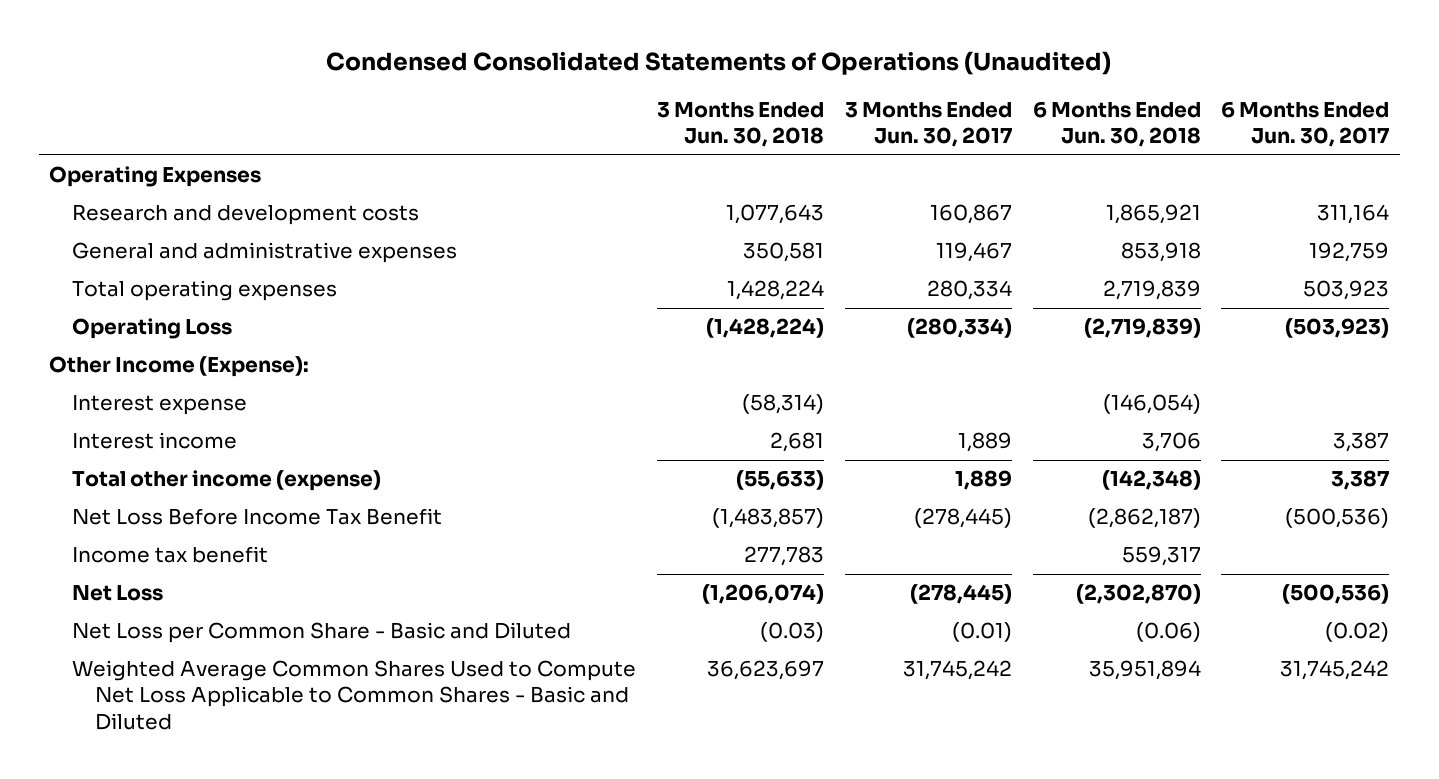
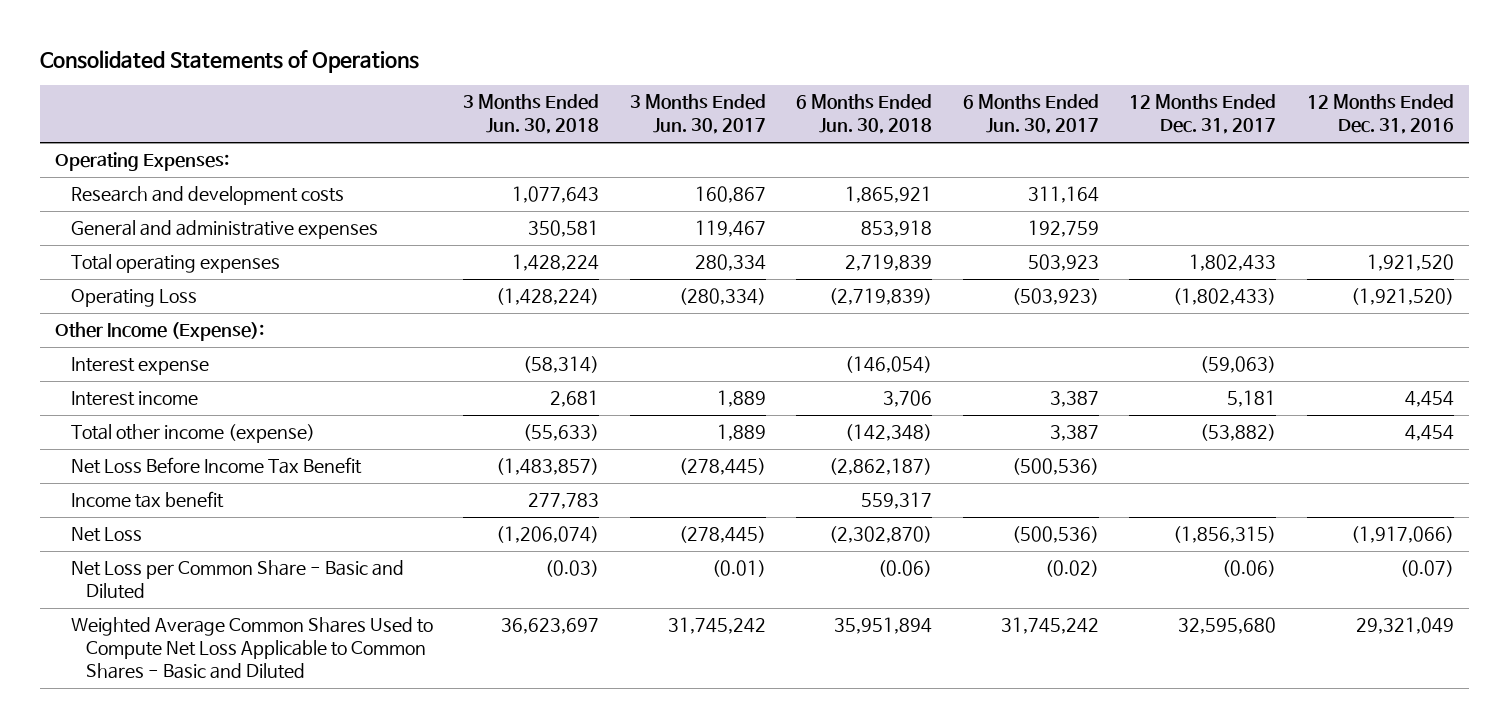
[326,51,1112,76] Condensed Consolidated Statements of Operations (Unaudited) -> [40,50,420,74] Consolidated Statements of Operations
none -> [1129,94,1277,135] 12 Months Ended Dec. 31, 2017
none -> [1306,94,1454,135] 12 Months Ended Dec. 31, 2016
[49,166,262,188] Operating Expenses -> [55,152,230,172] Operating Expenses:

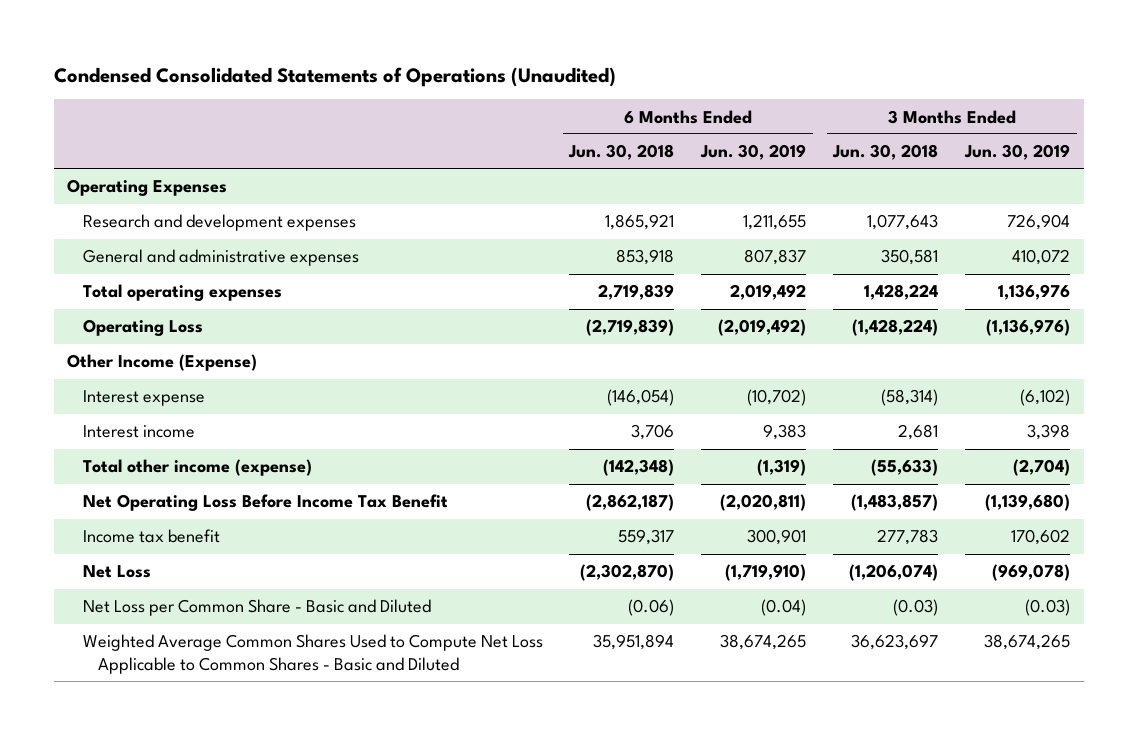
[40,50,420,74] Consolidated Statements of Operations -> [53,66,616,87] Condensed Consolidated Statements of Operations (Unaudited)
[629,94,766,135] 3 Months Ended Jun. 30, 2017 -> none
[962,94,1099,135] 6 Months Ended Jun. 30, 2017 -> none
[1129,94,1277,135] 12 Months Ended Dec. 31, 2017 -> none
[1306,94,1454,135] 12 Months Ended Dec. 31, 2016 -> none
none -> [700,144,807,161] Jun. 30, 2019
none -> [964,144,1071,161] Jun. 30, 2019
[55,152,230,172] Operating Expenses: -> [67,179,228,197] Operating Expenses
[70,186,344,206] Research and development costs -> [82,214,356,232] Research and development expenses
[55,322,265,342] Other Income (Expense): -> [67,354,258,372] Other Income (Expense)
[70,457,362,475] Net Loss Before Income Tax Benefit -> [82,494,448,512] Net Operating Loss Before Income Tax Benefit

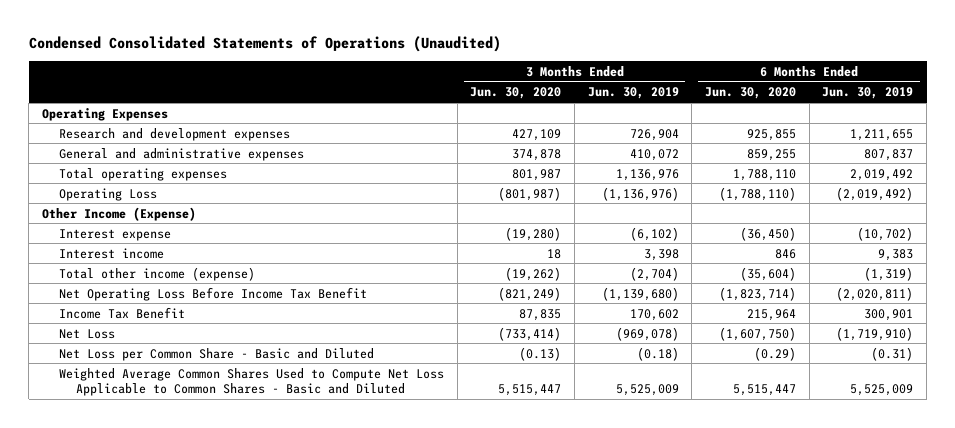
[568,144,675,161] Jun. 30, 2018 -> none
[832,144,939,161] Jun. 30, 2018 -> none
none -> [470,87,562,100] Jun. 30, 2020
none -> [705,87,797,100] Jun. 30, 2020
[82,529,220,544] Income tax benefit -> [59,306,186,319] Income Tax Benefit
[761,599,807,617] (0.04) -> [871,346,914,361] (0.31)
[1025,599,1071,617] (0.03) -> [636,346,679,361] (0.18)
[720,634,807,651] 38,674,265 -> [850,384,914,397] 5,525,009
[984,634,1071,651] 38,674,265 -> [615,384,679,397] 5,525,009

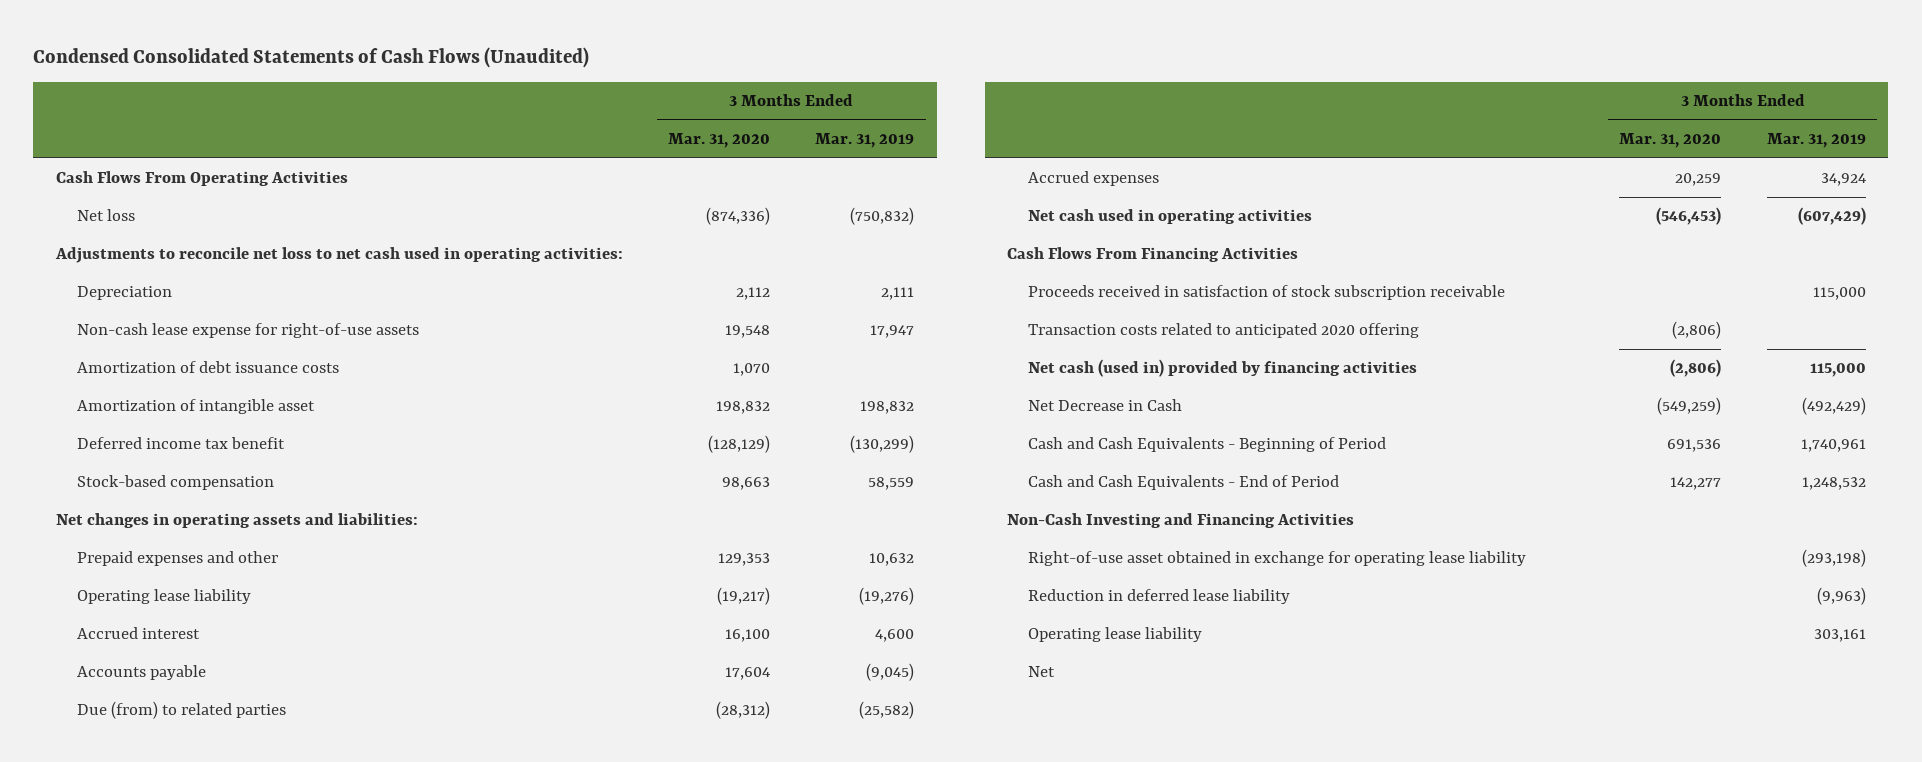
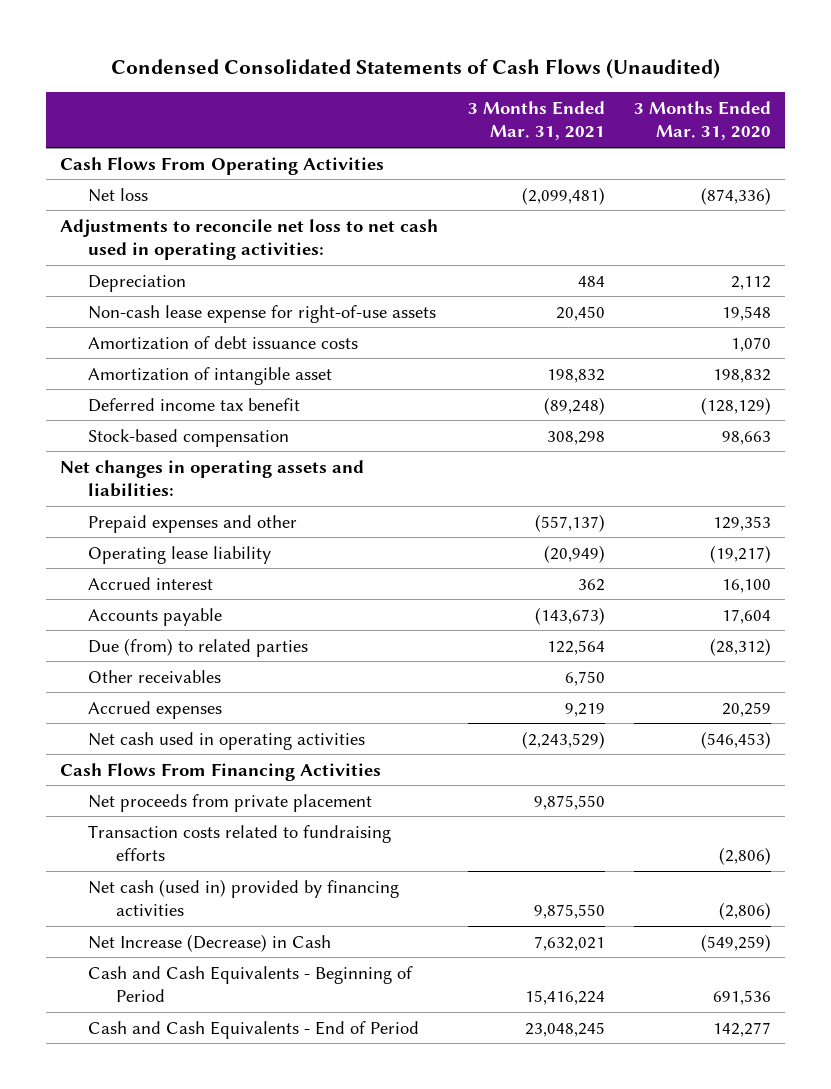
[815,133,915,149] Mar. 31, 2019 -> none
none -> [467,100,605,141] 3 Months Ended Mar. 31, 2021
none -> [88,669,222,683] Other receivables
[1028,285,1506,301] Proceeds received in satisfaction of stock subscription receivable -> none
none -> [88,793,373,812] Net proceeds from private placement
[1028,323,1420,339] Transaction costs related to anticipated 2020 offering -> [88,824,392,862] Transaction costs related to fundraising efforts
[1028,399,1183,412] Net Decrease in Cash -> [88,933,332,952] Net Increase (Decrease) in Cash
[1007,513,1355,529] Non-Cash Investing and Financing Activities -> none
[1028,551,1527,567] Right-of-use asset obtained in exchange for operating lease liability -> none
[1028,589,1291,605] Reduction in deferred lease liability -> none
[1028,627,1203,643] Operating lease liability -> none
[1028,666,1056,678] Net -> none

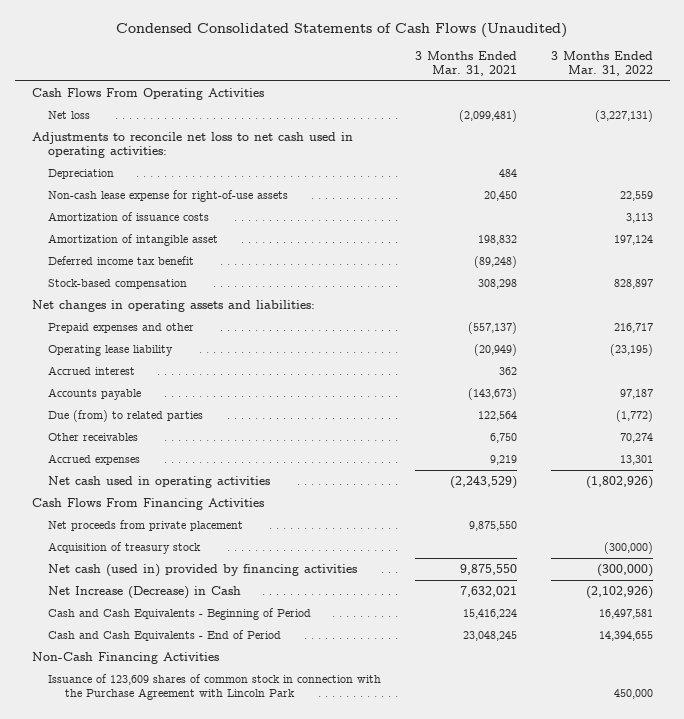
[633,100,771,141] 3 Months Ended Mar. 31, 2020 -> none
none -> [550,50,653,76] 3 Months Ended Mar. 31, 2022
[88,335,359,350] Amortization of debt issuance costs -> [48,212,210,222] Amortization of issuance costs
[88,824,392,862] Transaction costs related to fundraising efforts -> none
none -> [48,542,202,555] Acquisition of treasury stock
none -> [31,652,219,665] Non-Cash Financing Activities
none -> [48,674,382,700] Issuance of 123,609 shares of common stock in connection with the Purchase Agreement with Lincoln Park

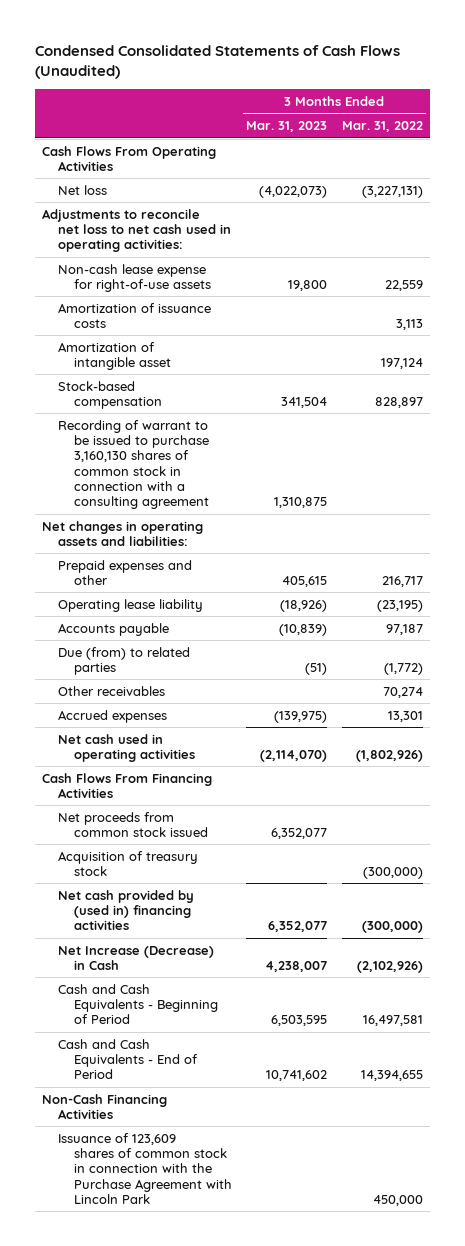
[414,50,517,76] 3 Months Ended Mar. 31, 2021 -> none
none -> [246,121,328,133] Mar. 31, 2023
[48,169,115,180] Depreciation -> none
[48,256,195,266] Deferred income tax benefit -> none
none -> [58,419,209,510] Recording of warrant to be issued to purchase 3,160,130 shares of common stock in connection with a consulting agreement
[48,366,136,376] Accrued interest -> none
[48,520,244,532] Net proceeds from private placement -> none
none -> [58,811,208,838] Net proceeds from common stock issued
[48,564,358,578] Net cash (used in) provided by financing activities -> [58,889,195,931] Net cash provided by (used in) financing activities

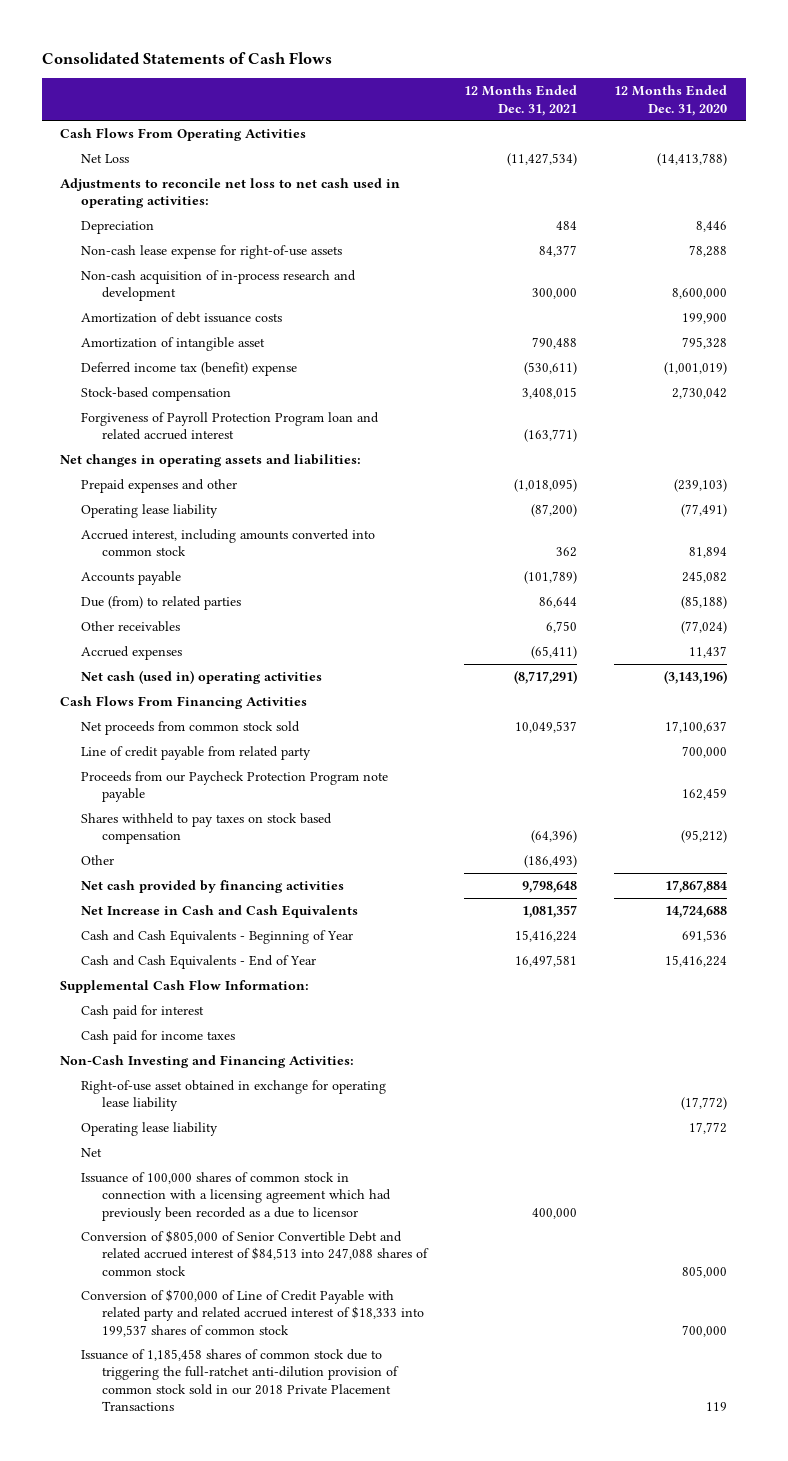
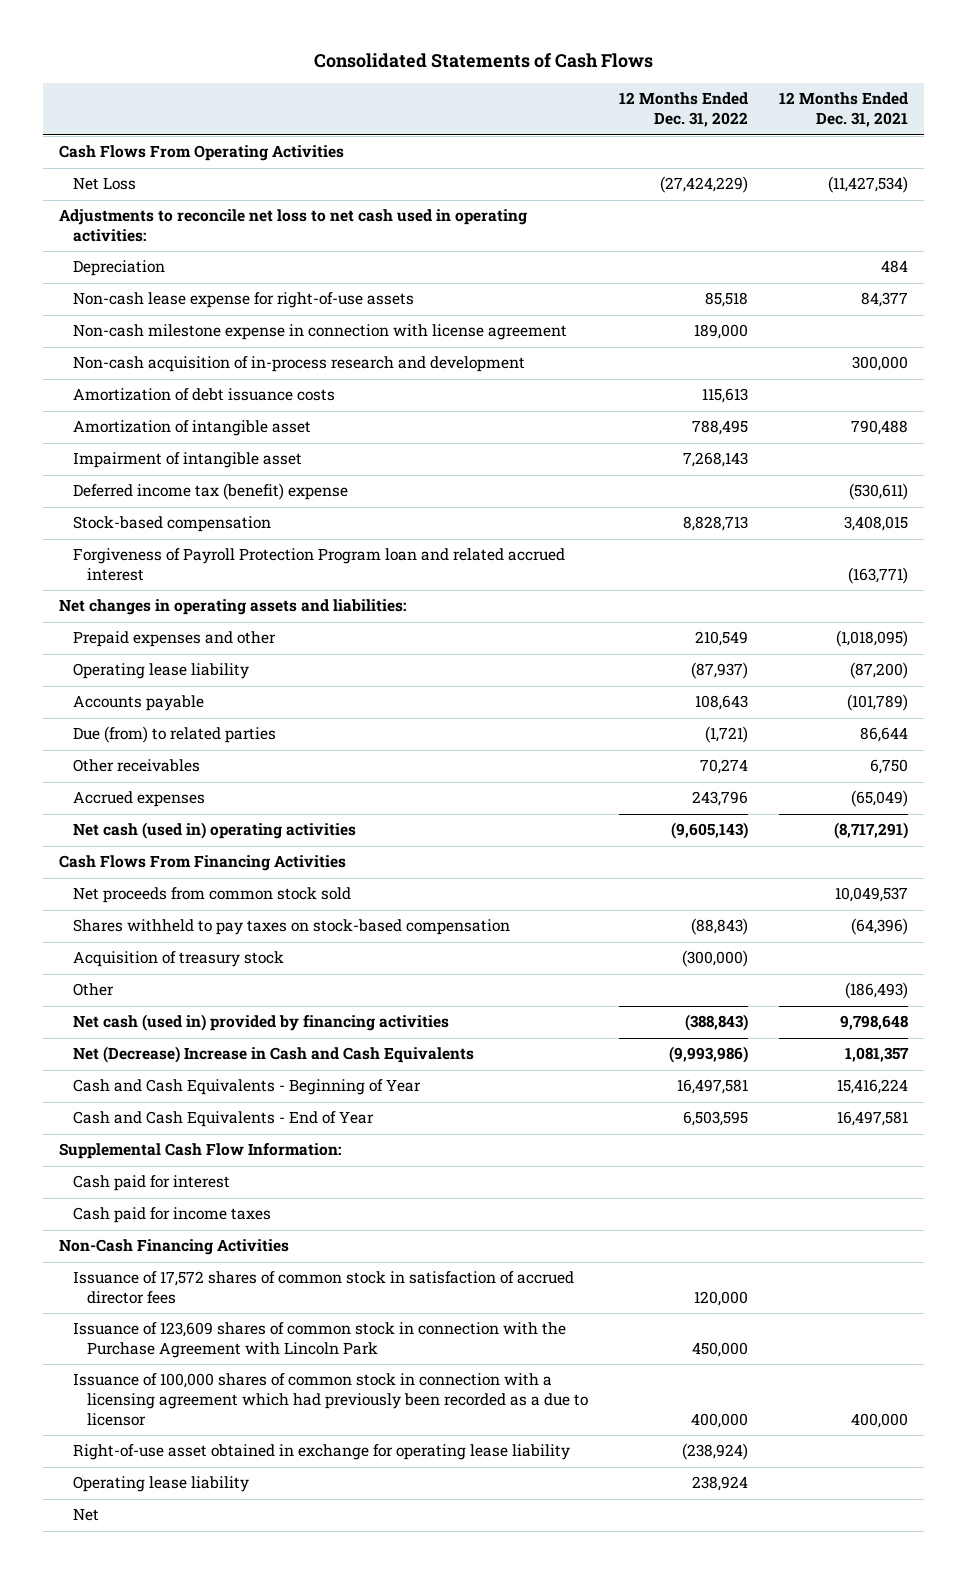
[614,85,728,116] 12 Months Ended Dec. 31, 2020 -> none
none -> [618,92,748,128] 12 Months Ended Dec. 31, 2022
none -> [72,324,567,341] Non-cash milestone expense in connection with license agreement
none -> [72,452,302,469] Impairment of intangible asset
[81,529,376,557] Accrued interest, including amounts converted into common stock -> none
[531,646,578,660] (65,411) -> [851,790,909,808] (65,049)
[81,746,312,761] Line of credit payable from related party -> none
[81,771,389,803] Proceeds from our Paycheck Protection Program note payable -> none
[81,813,333,845] Shares withheld to pay taxes on stock based compensation -> [72,919,510,936] Shares withheld to pay taxes on stock-based compensation
none -> [72,951,284,968] Acquisition of treasury stock
[81,880,345,894] Net cash provided by financing activities -> [72,1014,449,1032] Net cash (used in) provided by financing activities
[81,905,359,919] Net Increase in Cash and Cash Equivalents -> [72,1046,474,1064] Net (Decrease) Increase in Cash and Cash Equivalents
[60,1055,355,1069] Non-Cash Investing and Financing Activities: -> [58,1239,289,1256] Non-Cash Financing Activities
none -> [72,1271,574,1305] Issuance of 17,572 shares of common stock in satisfaction of accrued director fees
none -> [72,1322,566,1359] Issuance of 123,609 shares of common stock in connection with the Purchase Agreement with Lincoln Park
[81,1172,391,1221] Issuance of 100,000 shares of common stock in connection with a licensing agreement which had previously been recorded as a due to licensor -> [72,1373,588,1427] Issuance of 100,000 shares of common stock in connection with a licensing agreement which had previously been recorded as a due to licensor
[81,1230,429,1276] Conversion of $805,000 of Senior Convertible Debt and related accrued interest of $84,513 into 247,088 shares of common stock -> none
[81,1289,424,1337] Conversion of $700,000 of Line of Credit Payable with related party and related accrued interest of $18,333 into 199,537 shares of common stock -> none
[81,1349,399,1411] Issuance of 1,185,458 shares of common stock due to triggering the full-ratchet anti-dilution provision of common stock sold in our 2018 Private Placement Transactions -> none

